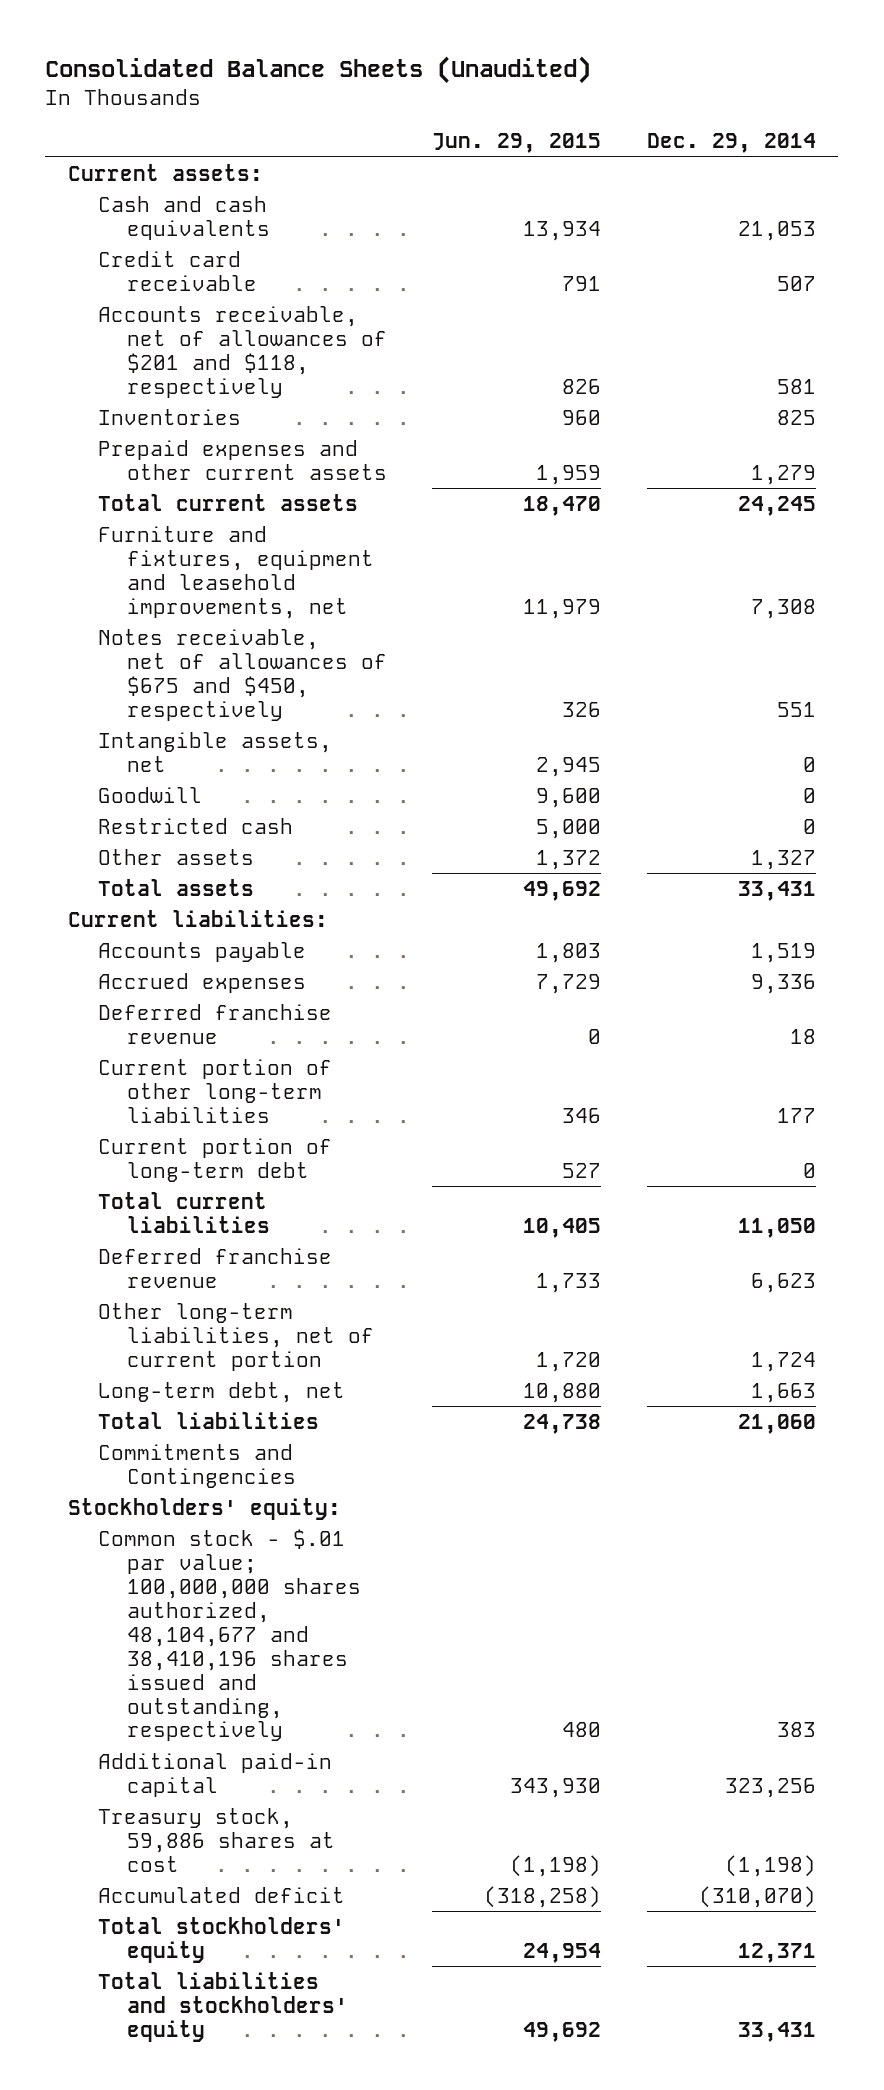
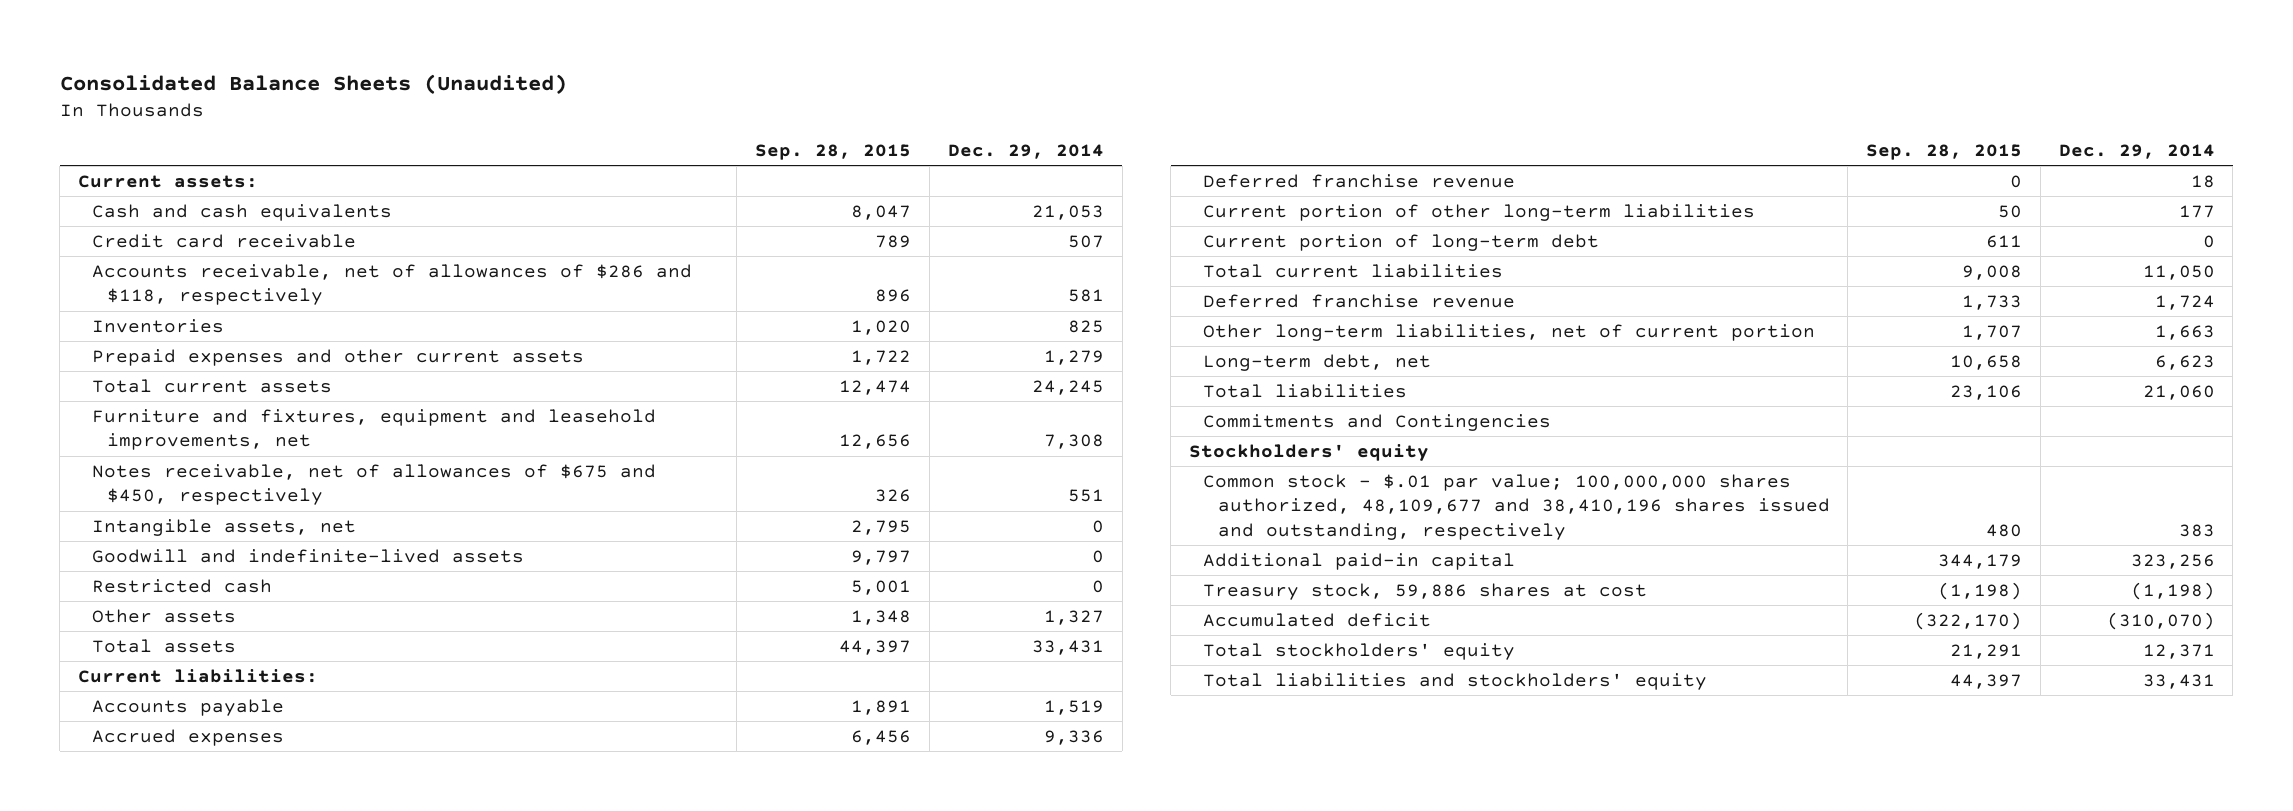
[432,133,602,154] Jun. 29, 2015 -> none
none -> [755,144,912,161] Sep. 28, 2015
[97,305,388,398] Accounts receivable, net of allowances of $201 and $118, respectively -> [92,263,693,306] Accounts receivable, net of allowances of $286 and $118, respectively
[97,786,202,803] Goodwill -> [92,548,525,563] Goodwill and indefinite-lived assets
[750,1272,816,1293] 6,623 -> [2154,294,2215,310] 1,724
[750,1351,816,1372] 1,724 -> [2154,324,2215,340] 1,663
[750,1382,816,1403] 1,663 -> [2154,354,2215,370] 6,623
[67,1497,341,1520] Stockholders' equity: -> [1188,443,1429,461] Stockholders' equity
[97,1528,362,1742] Common stock - $.01 par value; 100,000,000 shares authorized, 48,104,677 and 38,410,196 shares issued and outstanding, respectively -> [1203,473,1830,541] Common stock - $.01 par value; 100,000,000 shares authorized, 48,109,677 and 38,410,196 shares issued and outstanding, respectively

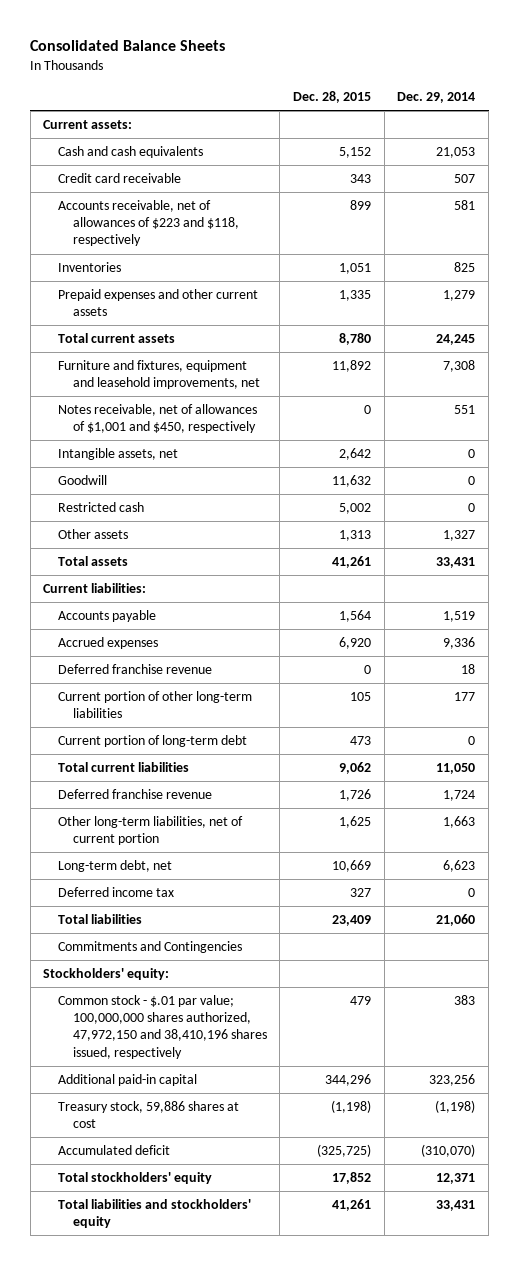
[59,73,567,94] Consolidated Balance Sheets (Unaudited) -> [30,40,226,52] Consolidated Balance Sheets
[755,144,912,161] Sep. 28, 2015 -> none
none -> [293,91,372,104] Dec. 28, 2015
[92,263,693,306] Accounts receivable, net of allowances of $286 and $118, respectively -> [57,200,239,247] Accounts receivable, net of allowances of $223 and $118, respectively
[92,463,657,506] Notes receivable, net of allowances of $675 and $450, respectively -> [57,404,257,434] Notes receivable, net of allowances of $1,001 and $450, respectively
[92,548,525,563] Goodwill and indefinite-lived assets -> [57,475,107,486] Goodwill
none -> [57,887,174,898] Deferred income tax
[1188,443,1429,461] Stockholders' equity -> [43,968,170,981] Stockholders' equity:
[1203,473,1830,541] Common stock - $.01 par value; 100,000,000 shares authorized, 48,109,677 and 38,410,196 shares issued and outstanding, respectively -> [57,995,267,1059] Common stock - $.01 par value; 100,000,000 shares authorized, 47,972,150 and 38,410,196 shares issued, respectively

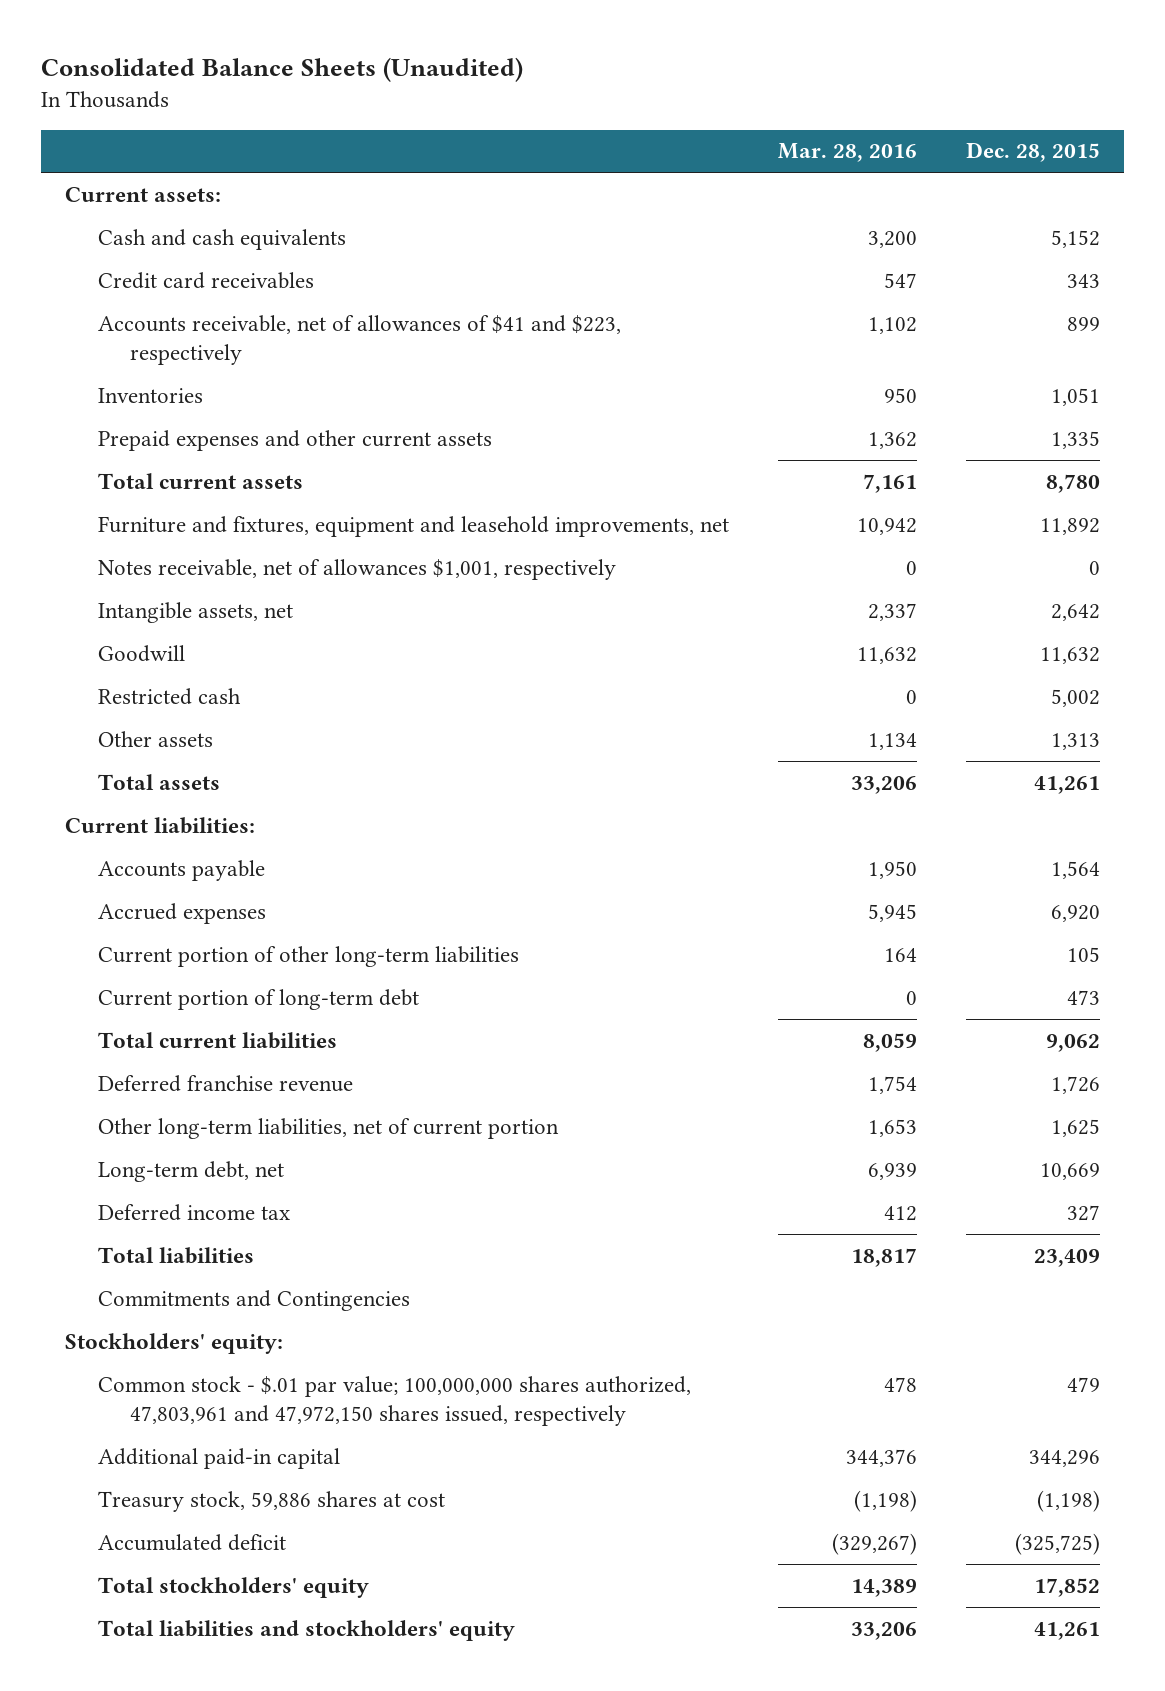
[30,40,226,52] Consolidated Balance Sheets -> [40,56,523,82] Consolidated Balance Sheets (Unaudited)
[397,92,476,104] Dec. 29, 2014 -> none
none -> [777,143,917,163] Mar. 28, 2016
[57,173,181,184] Credit card receivable -> [97,271,314,289] Credit card receivables
[57,200,239,247] Accounts receivable, net of allowances of $223 and $118, respectively -> [97,314,621,366] Accounts receivable, net of allowances of $41 and $223, respectively
[57,404,257,434] Notes receivable, net of allowances of $1,001 and $450, respectively -> [97,558,616,580] Notes receivable, net of allowances $1,001, respectively
[57,664,212,675] Deferred franchise revenue -> none
[57,995,267,1059] Common stock - $.01 par value; 100,000,000 shares authorized, 47,972,150 and 38,410,196 shares issued, respectively -> [97,1375,691,1427] Common stock - $.01 par value; 100,000,000 shares authorized, 47,803,961 and 47,972,150 shares issued, respectively

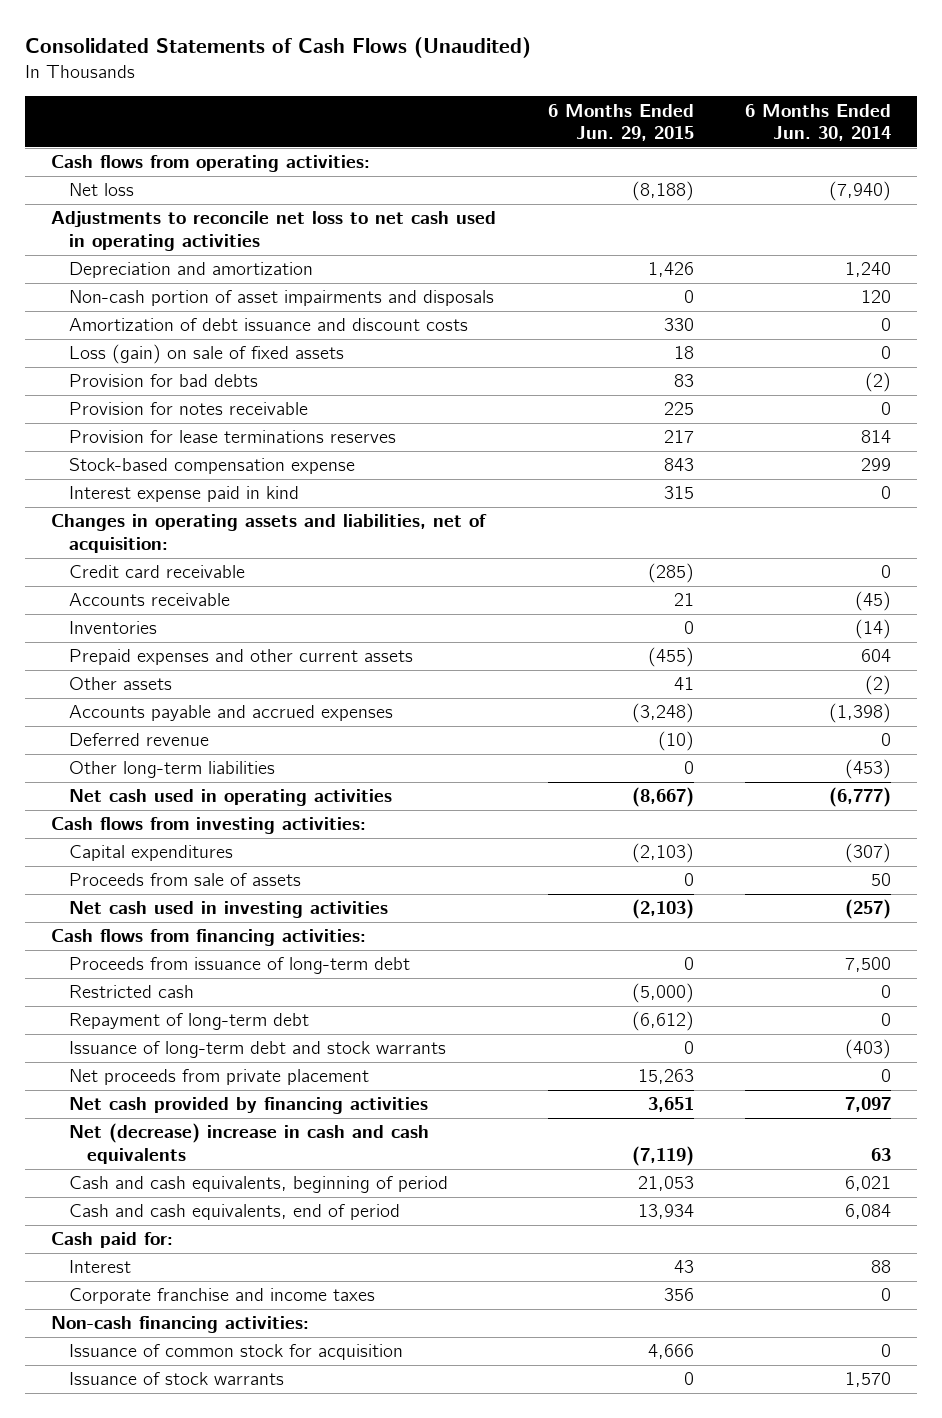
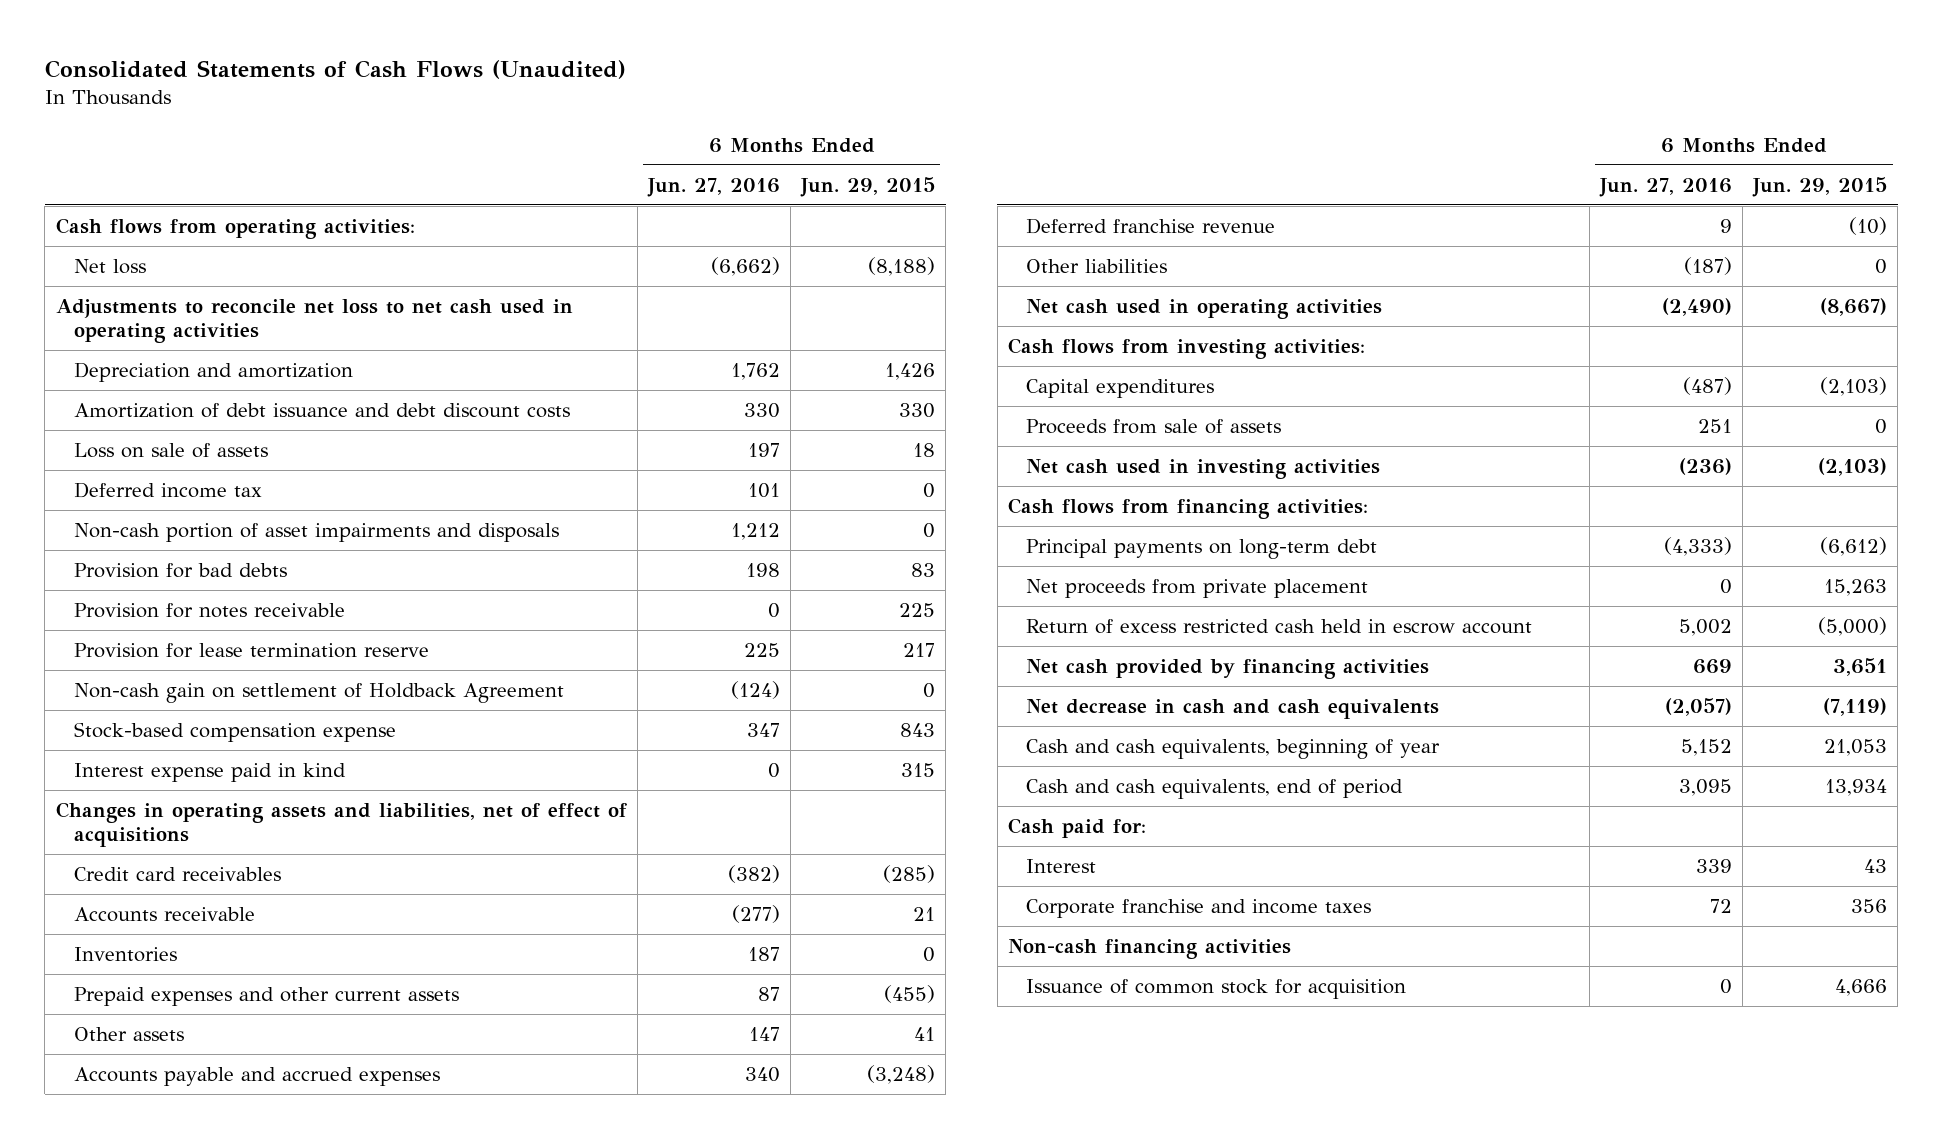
[745,103,892,141] 6 Months Ended Jun. 30, 2014 -> none
none -> [646,177,780,197] Jun. 27, 2016
none -> [74,403,571,419] Amortization of debt issuance and debt discount costs
none -> [74,443,269,459] Loss on sale of assets
none -> [74,482,263,499] Deferred income tax
[68,318,468,332] Amortization of debt issuance and discount costs -> none
[68,344,344,365] Loss (gain) on sale of fixed assets -> none
[68,430,396,444] Provision for lease terminations reserves -> [74,643,430,659] Provision for lease termination reserve
none -> [74,683,565,704] Non-cash gain on settlement of Holdback Agreement
[50,514,487,553] Changes in operating assets and liabilities, net of acquisition: -> [55,802,627,848] Changes in operating assets and liabilities, net of effect of acquisitions
[68,565,245,579] Credit card receivable -> [74,867,282,882] Credit card receivables
[68,733,209,747] Deferred revenue -> [1026,218,1276,235] Deferred franchise revenue
[68,761,275,779] Other long-term liabilities -> [1026,259,1168,274] Other liabilities
[68,957,410,975] Proceeds from issuance of long-term debt -> none
[68,985,194,999] Restricted cash -> none
[68,1041,446,1059] Issuance of long-term debt and stock warrants -> none
[68,1013,309,1031] Repayment of long-term debt -> [1026,539,1378,560] Principal payments on long-term debt
none -> [1026,619,1533,635] Return of excess restricted cash held in escrow account
[68,1123,429,1164] Net (decrease) increase in cash and cash equivalents -> [1026,699,1440,720] Net decrease in cash and cash equivalents
[68,1176,448,1194] Cash and cash equivalents, beginning of period -> [1026,739,1441,760] Cash and cash equivalents, beginning of year
[50,1316,309,1334] Non-cash financing activities: -> [1007,939,1291,960] Non-cash financing activities
[68,1372,284,1386] Issuance of stock warrants -> none

